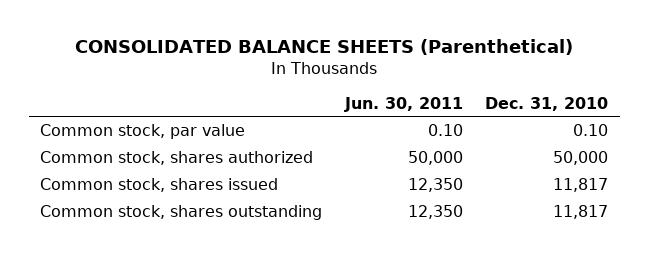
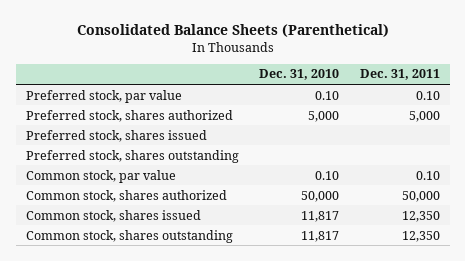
[75,38,574,55] CONSOLIDATED BALANCE SHEETS (Parenthetical) -> [76,23,389,37] Consolidated Balance Sheets (Parenthetical)
[343,96,463,112] Jun. 30, 2011 -> none
none -> [359,69,440,81] Dec. 31, 2011
none -> [25,89,182,103] Preferred stock, par value
none -> [25,109,233,122] Preferred stock, shares authorized
none -> [25,129,207,142] Preferred stock, shares issued
none -> [25,149,239,163] Preferred stock, shares outstanding

